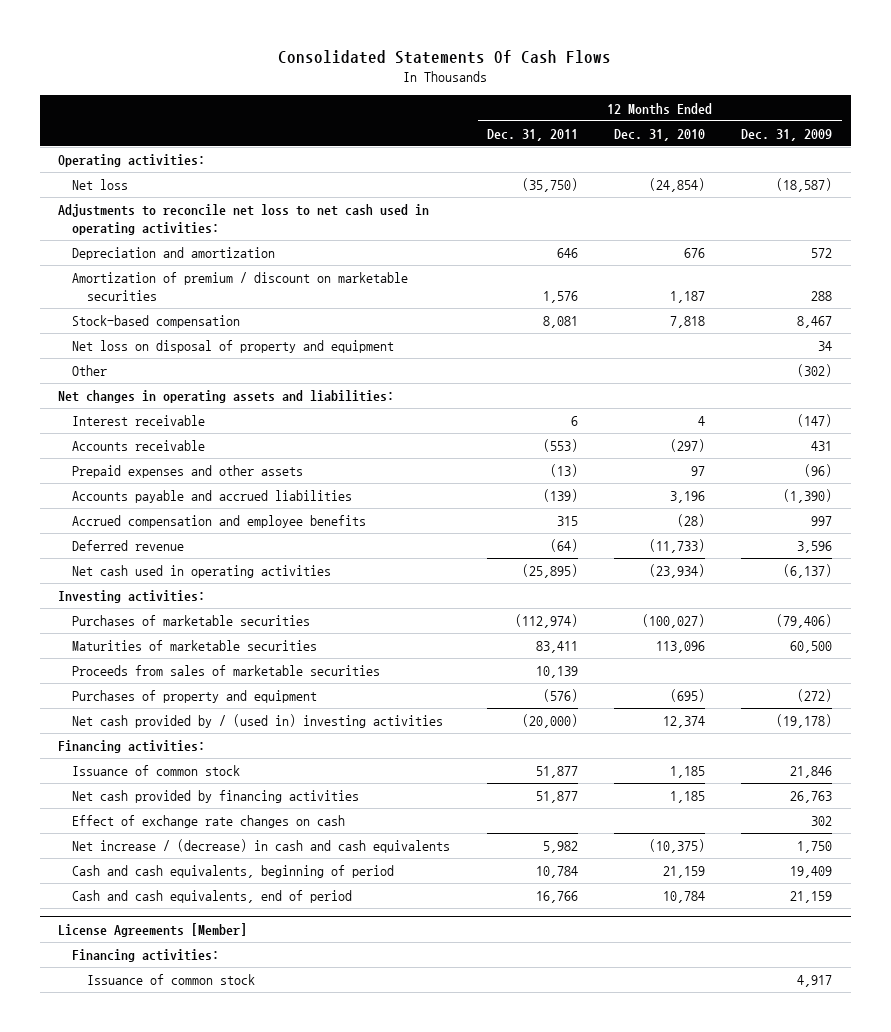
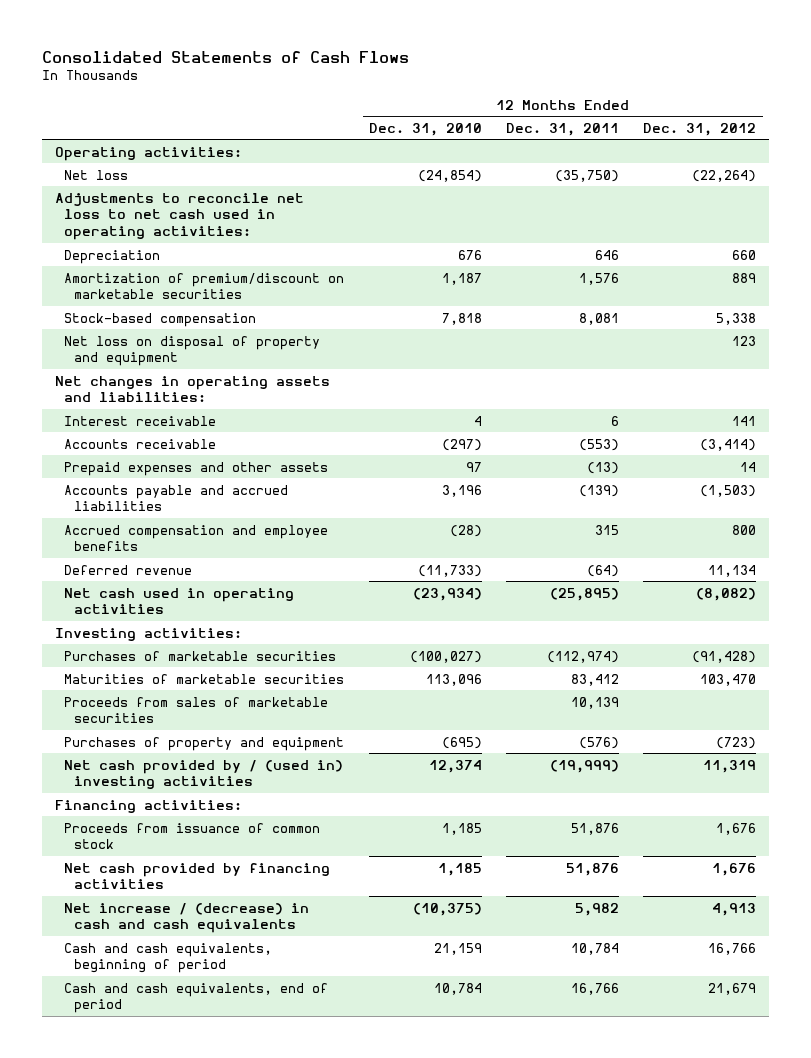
[278,50,612,65] Consolidated Statements Of Cash Flows -> [42,50,410,63] Consolidated Statements of Cash Flows
[741,128,833,141] Dec. 31, 2009 -> none
none -> [643,122,757,136] Dec. 31, 2012
[72,247,276,261] Depreciation and amortization -> [64,249,161,264] Depreciation
[72,272,409,301] Amortization of premium / discount on marketable securities -> [64,272,345,300] Amortization of premium/discount on marketable securities
[72,365,108,377] Other -> none
[535,641,578,654] 83,411 -> [571,673,620,686] 83,412
[521,714,578,729] (20,000) -> [550,759,620,773] (19,999)
[72,815,346,829] Effect of exchange rate changes on cash -> none
[72,765,241,777] Issuance of common stock -> [64,822,321,850] Proceeds from issuance of common stock
[535,766,578,779] 51,877 -> [571,822,620,835] 51,876
[535,791,578,804] 51,877 -> [566,862,620,876] 51,876
[58,922,248,937] License Agreements [Member] -> none
[72,949,220,963] Financing activities: -> none
[86,974,255,986] Issuance of common stock -> none

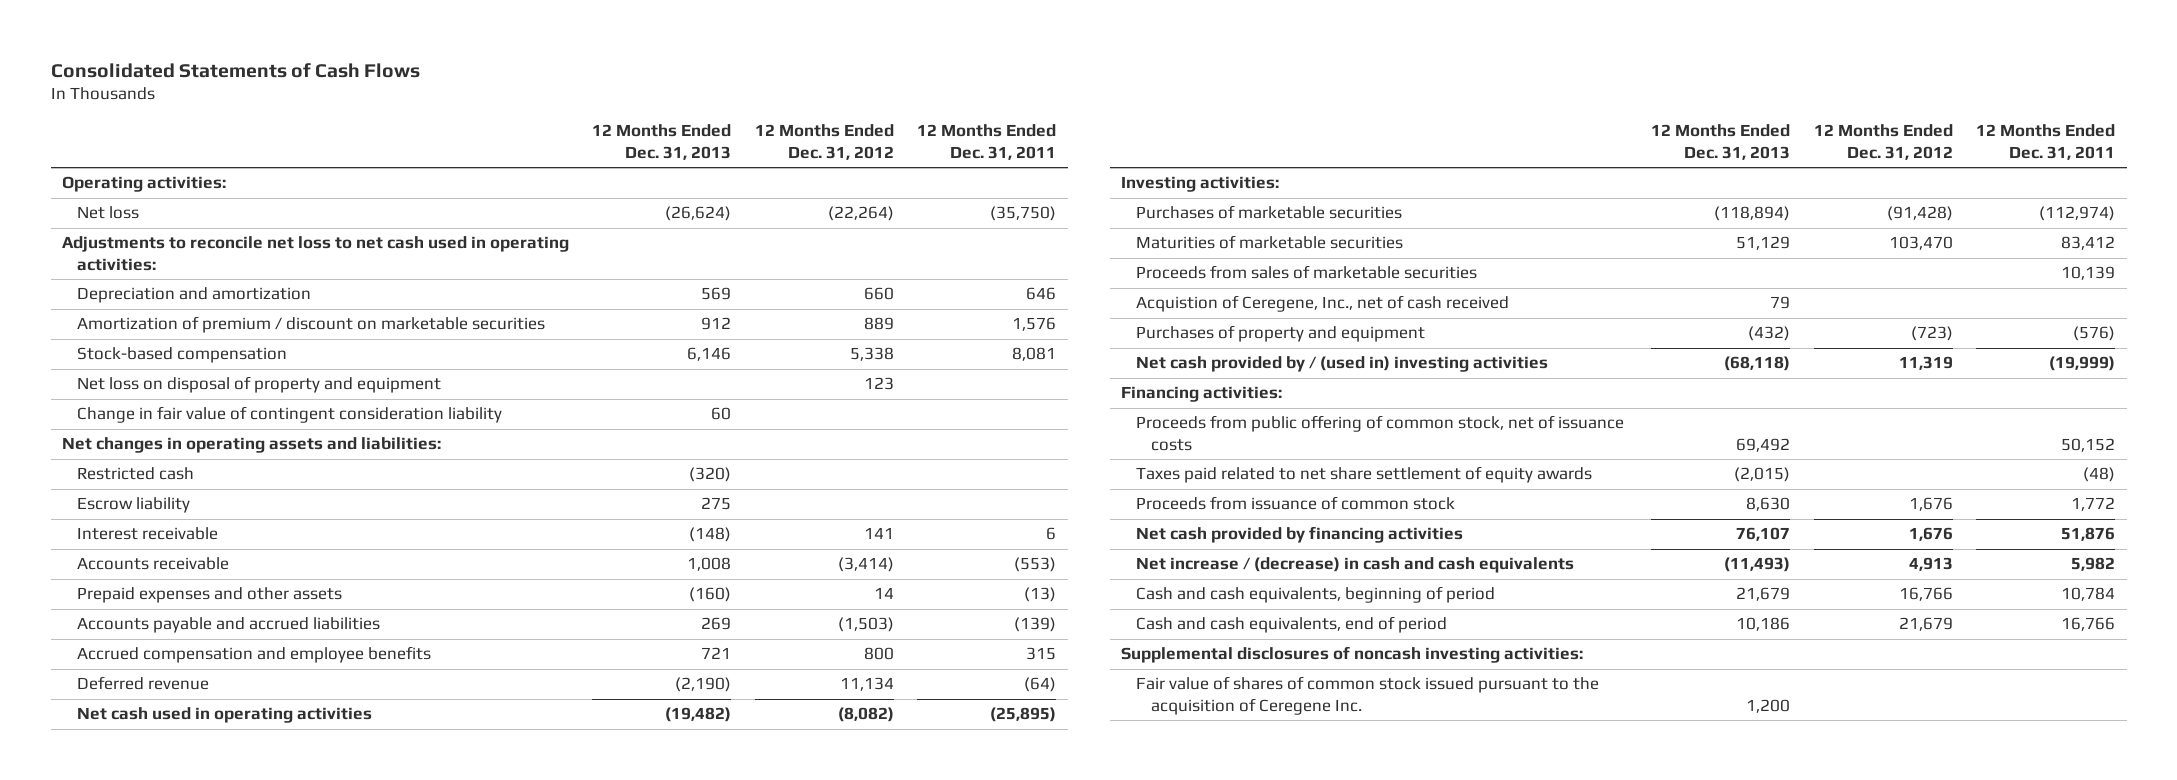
[368,122,482,136] Dec. 31, 2010 -> none
none -> [592,124,732,161] 12 Months Ended Dec. 31, 2013
[64,249,161,264] Depreciation -> [76,287,311,304] Depreciation and amortization
[64,272,345,300] Amortization of premium/discount on marketable securities -> [76,316,545,334] Amortization of premium / discount on marketable securities
none -> [76,406,502,424] Change in fair value of contingent consideration liability
none -> [76,467,194,481] Restricted cash
none -> [76,497,190,514] Escrow liability
none -> [1135,295,1509,313] Acquistion of Ceregene, Inc., net of cash received
none -> [1135,415,1624,451] Proceeds from public offering of common stock, net of issuance costs
none -> [1135,466,1592,484] Taxes paid related to net share settlement of equity awards
[571,822,620,835] 51,876 -> [2070,497,2115,512] 1,772
none -> [1121,646,1584,664] Supplemental disclosures of noncash investing activities:
none -> [1135,676,1599,715] Fair value of shares of common stock issued pursuant to the acquisition of Ceregene Inc.

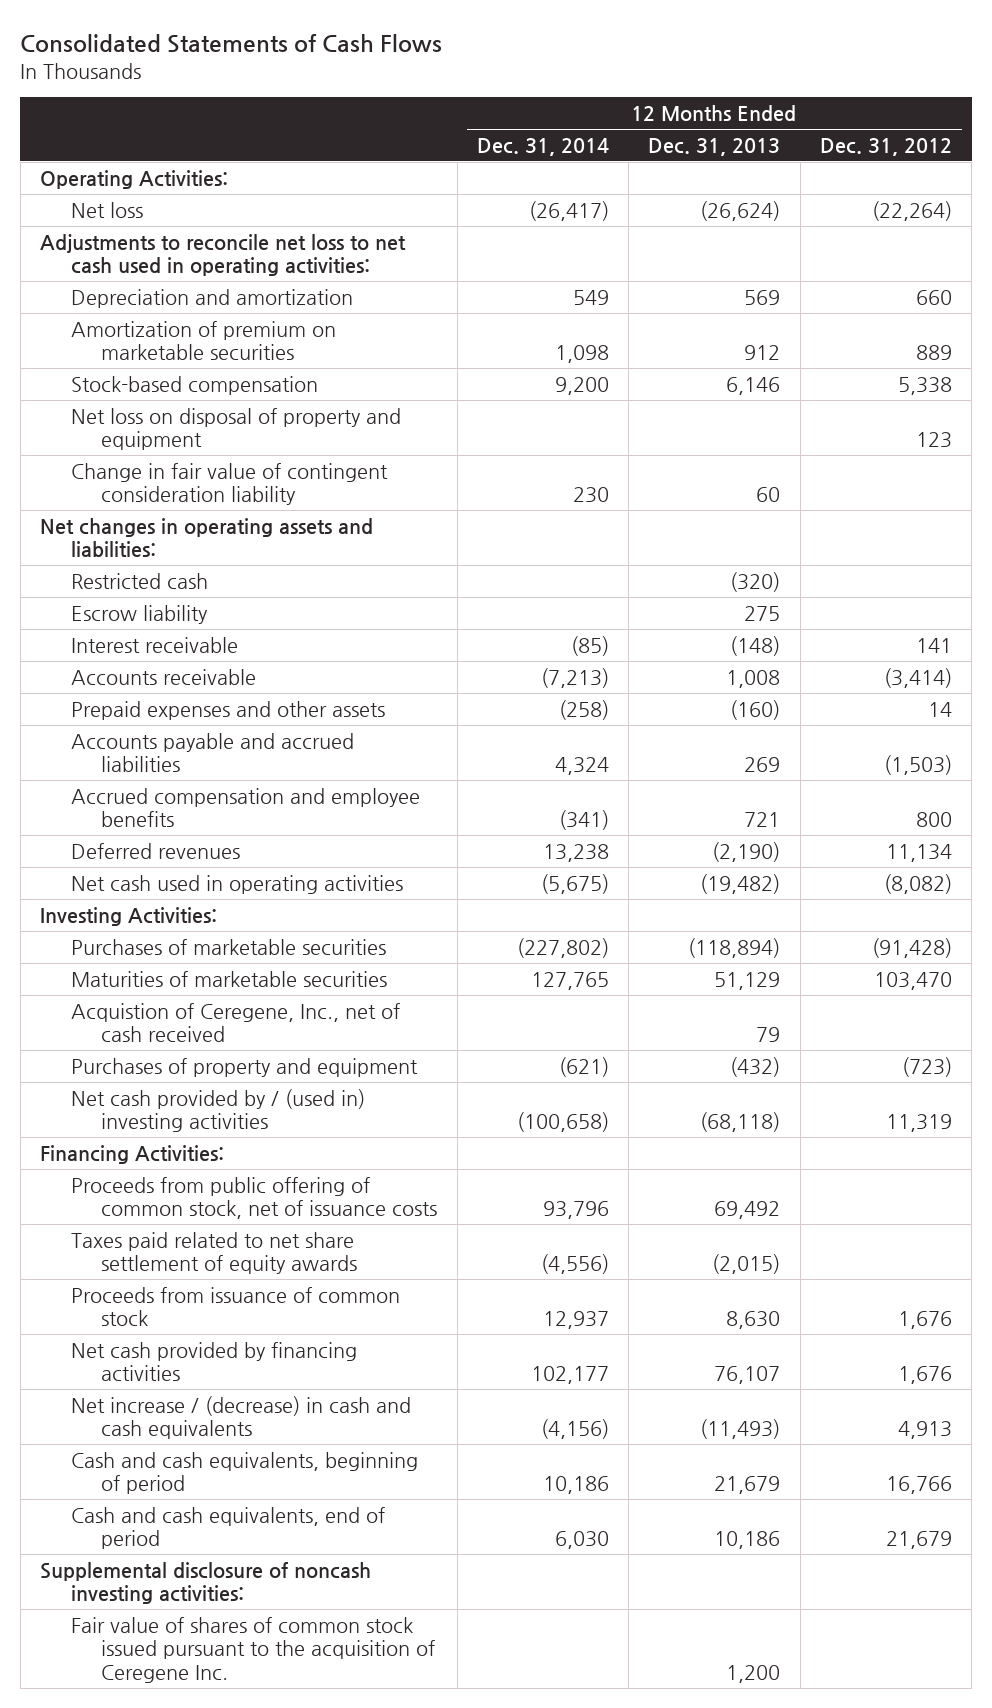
[916,124,1056,161] 12 Months Ended Dec. 31, 2011 -> none
none -> [476,137,609,156] Dec. 31, 2014
[62,176,227,193] Operating activities: -> [40,169,229,189] Operating Activities:
[76,316,545,334] Amortization of premium / discount on marketable securities -> [70,320,336,361] Amortization of premium on marketable securities
[76,676,209,691] Deferred revenue -> [70,842,240,859] Deferred revenues
[1121,176,1280,193] Investing activities: -> [40,906,218,926] Investing Activities:
[1135,265,1477,280] Proceeds from sales of marketable securities -> none
[1121,386,1283,403] Financing activities: -> [40,1144,225,1164] Financing Activities:
[1121,646,1584,664] Supplemental disclosures of noncash investing activities: -> [40,1561,372,1605] Supplemental disclosure of noncash investing activities:

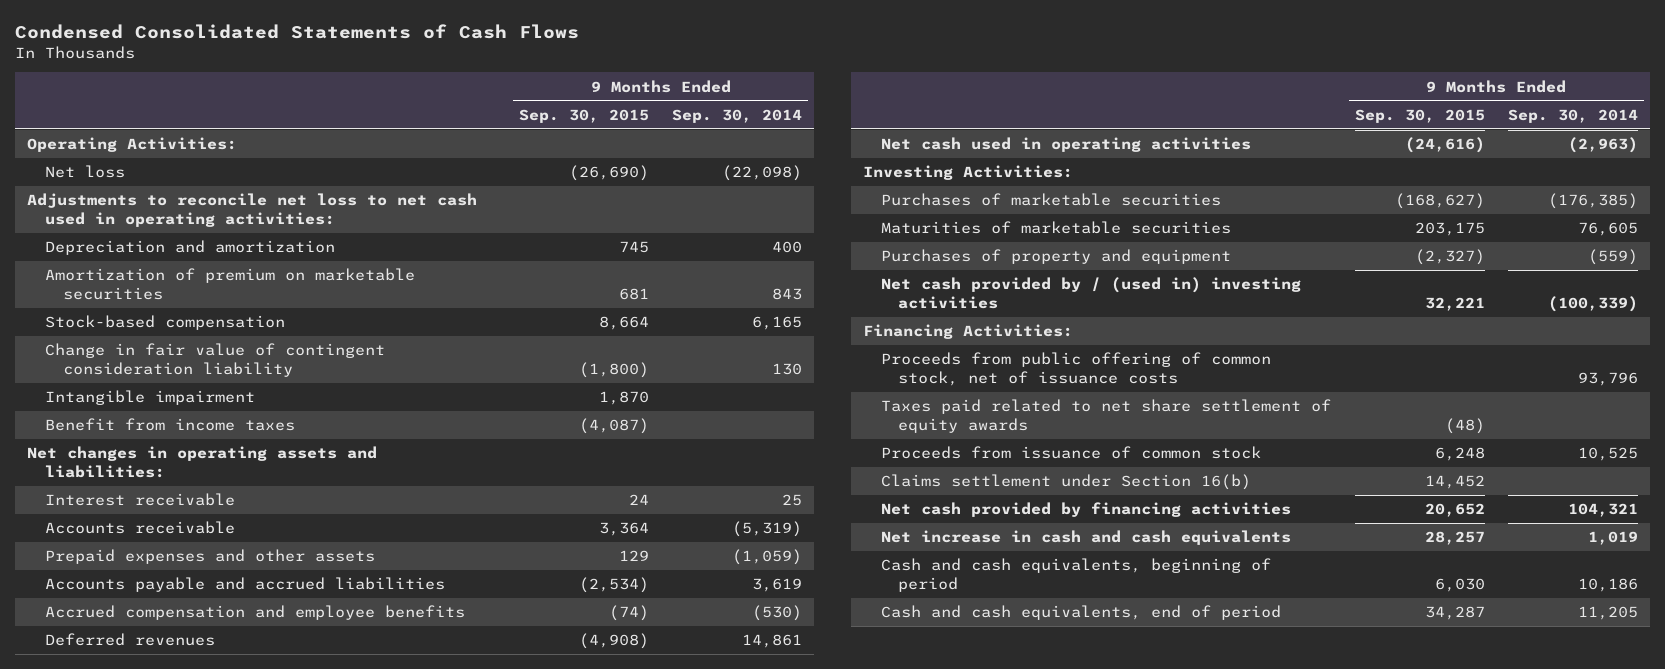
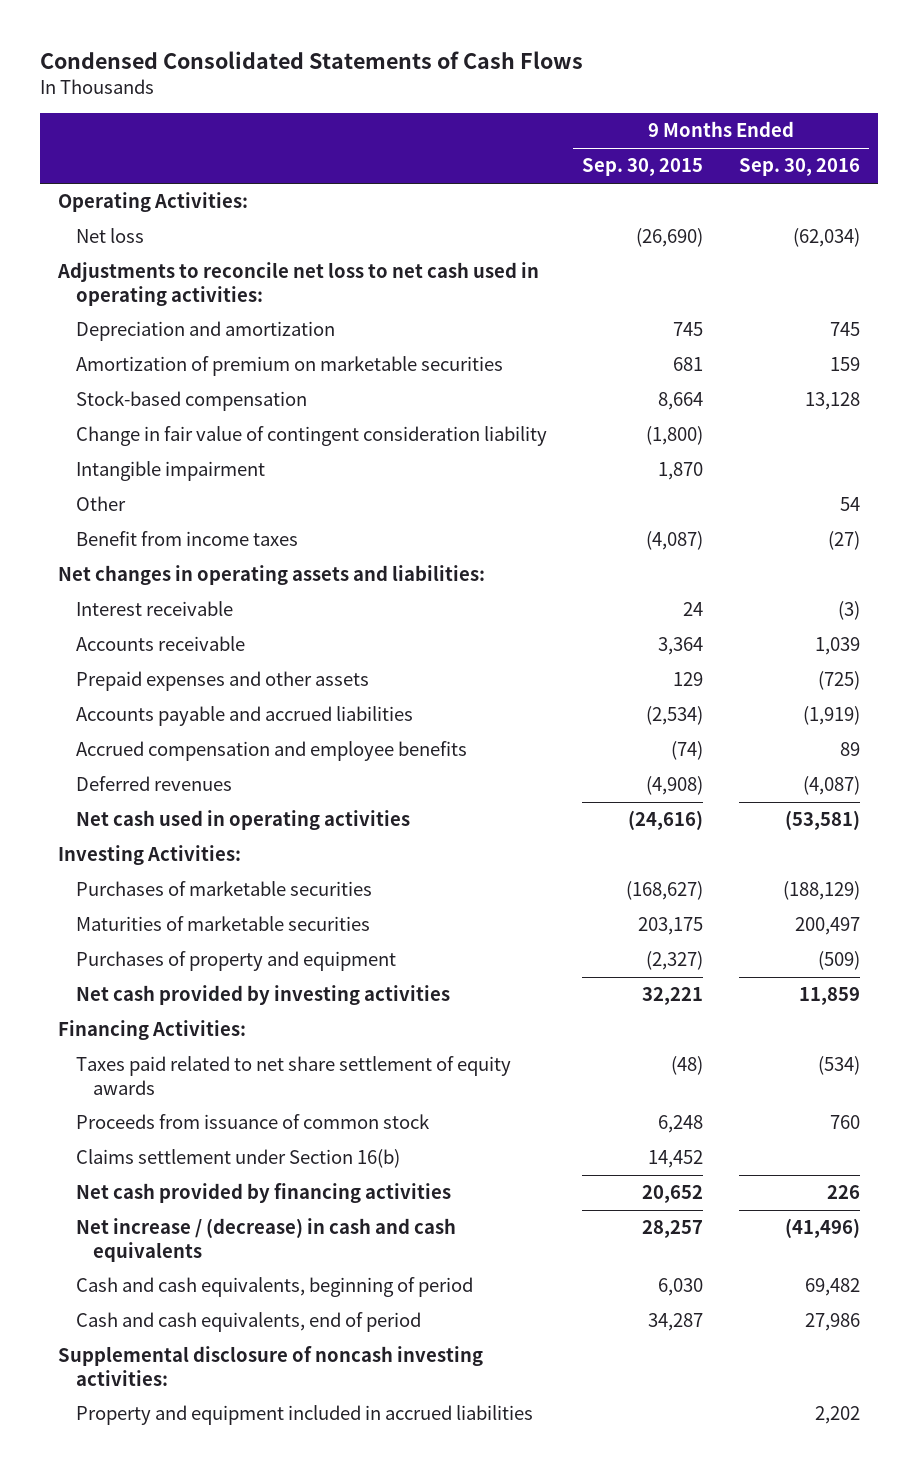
[672,108,803,123] Sep. 30, 2014 -> none
none -> [738,158,860,177] Sep. 30, 2016
none -> [75,496,126,512] Other
[880,277,1301,309] Net cash provided by / (used in) investing activities -> [75,985,450,1006] Net cash provided by investing activities
[880,352,1271,386] Proceeds from public offering of common stock, net of issuance costs -> none
[880,530,1291,546] Net increase in cash and cash equivalents -> [75,1218,456,1262] Net increase / (decrease) in cash and cash equivalents
none -> [58,1346,484,1386] Supplemental disclosure of noncash investing activities:
none -> [75,1405,533,1426] Property and equipment included in accrued liabilities

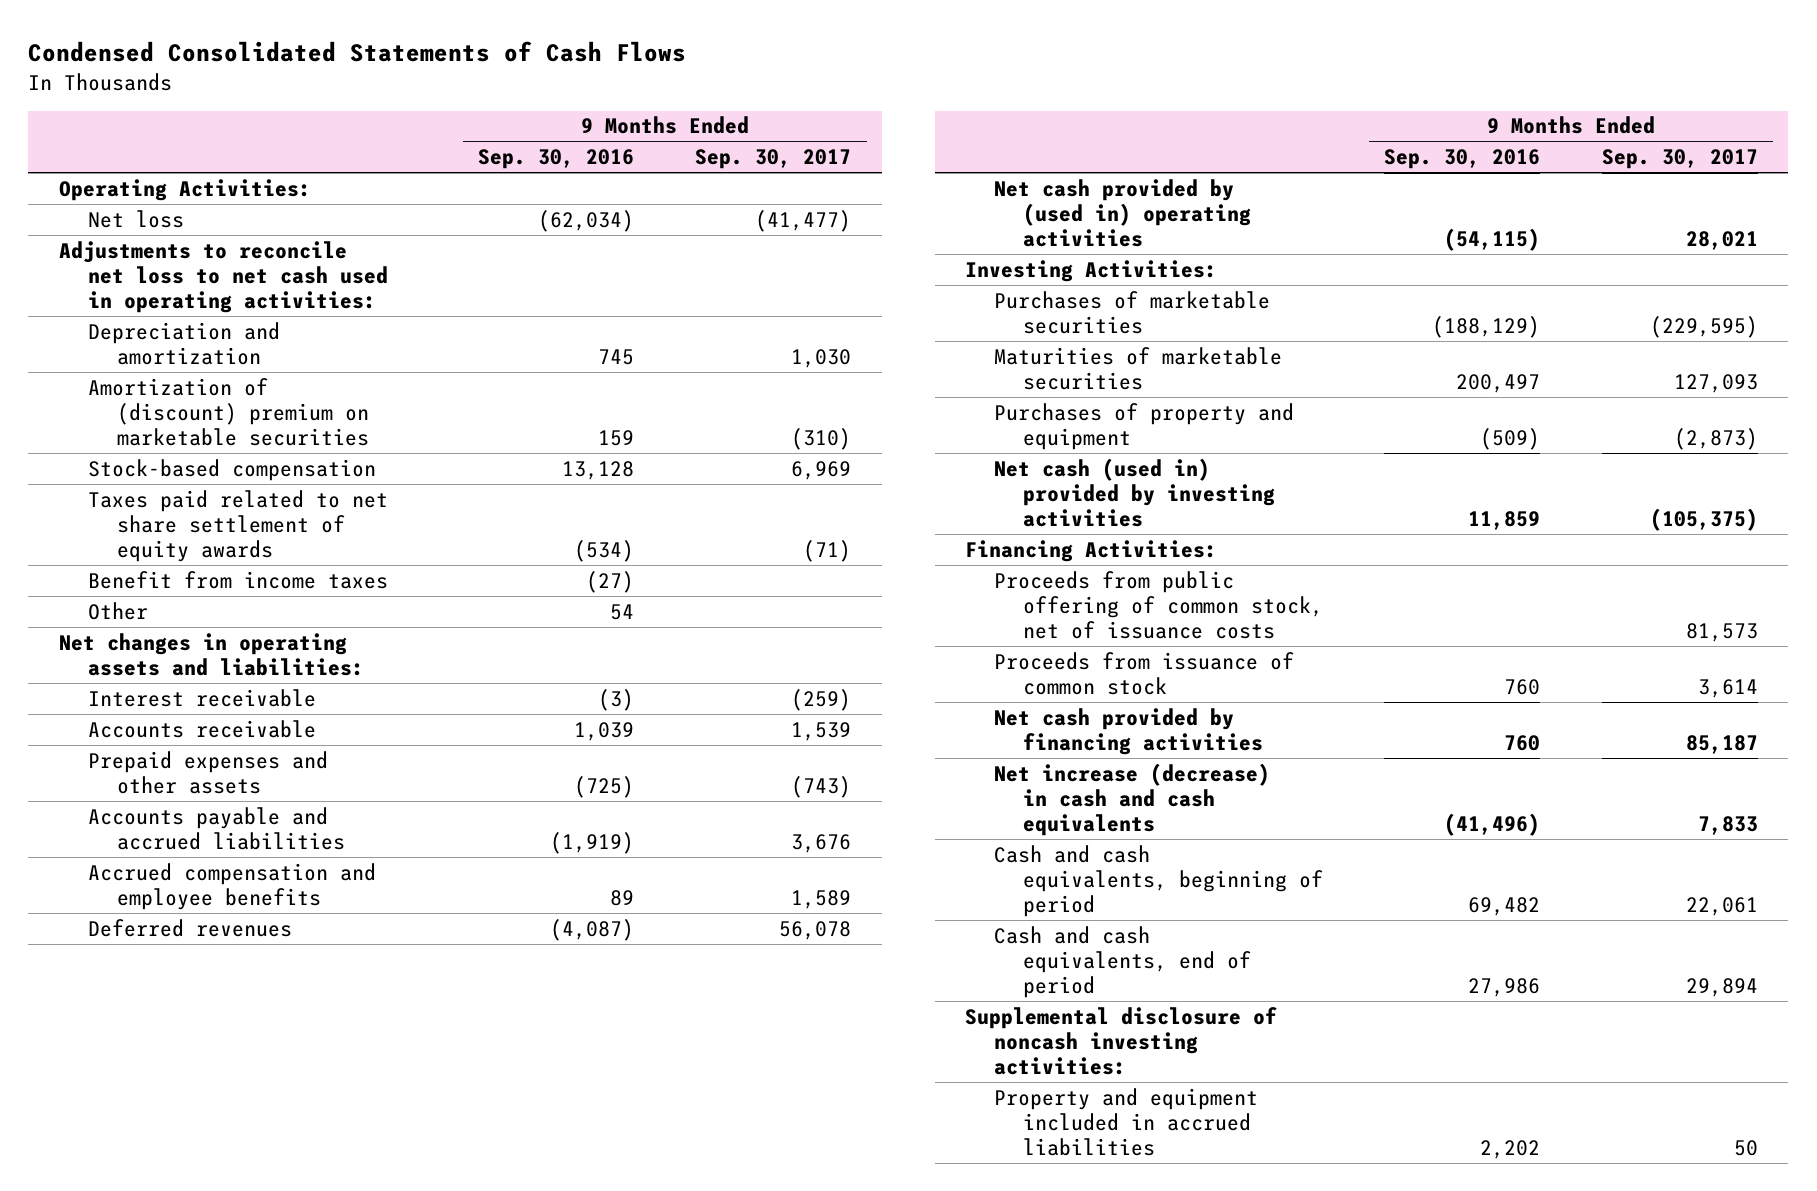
[582,158,704,177] Sep. 30, 2015 -> none
none -> [695,149,852,170] Sep. 30, 2017
[75,356,503,377] Amortization of premium on marketable securities -> [87,377,369,447] Amortization of (discount) premium on marketable securities
[75,426,547,447] Change in fair value of contingent consideration liability -> none
[75,461,265,482] Intangible impairment -> none
[75,1056,511,1095] Taxes paid related to net share settlement of equity awards -> [87,489,388,563] Taxes paid related to net share settlement of equity awards
[75,496,126,512] Other -> [87,601,148,620] Other
[75,810,410,831] Net cash used in operating activities -> [994,178,1252,248] Net cash provided by (used in) operating activities
[784,810,860,831] (53,581) -> [1444,228,1541,252] (54,115)
[75,985,450,1006] Net cash provided by investing activities -> [994,457,1276,528] Net cash (used in) provided by investing activities
none -> [994,570,1324,640] Proceeds from public offering of common stock, net of issuance costs
[75,1149,400,1169] Claims settlement under Section 16(b) -> none
[826,1185,860,1200] 226 -> [1504,735,1541,752] 760
[75,1218,456,1262] Net increase / (decrease) in cash and cash equivalents -> [994,762,1271,837] Net increase (decrease) in cash and cash equivalents

